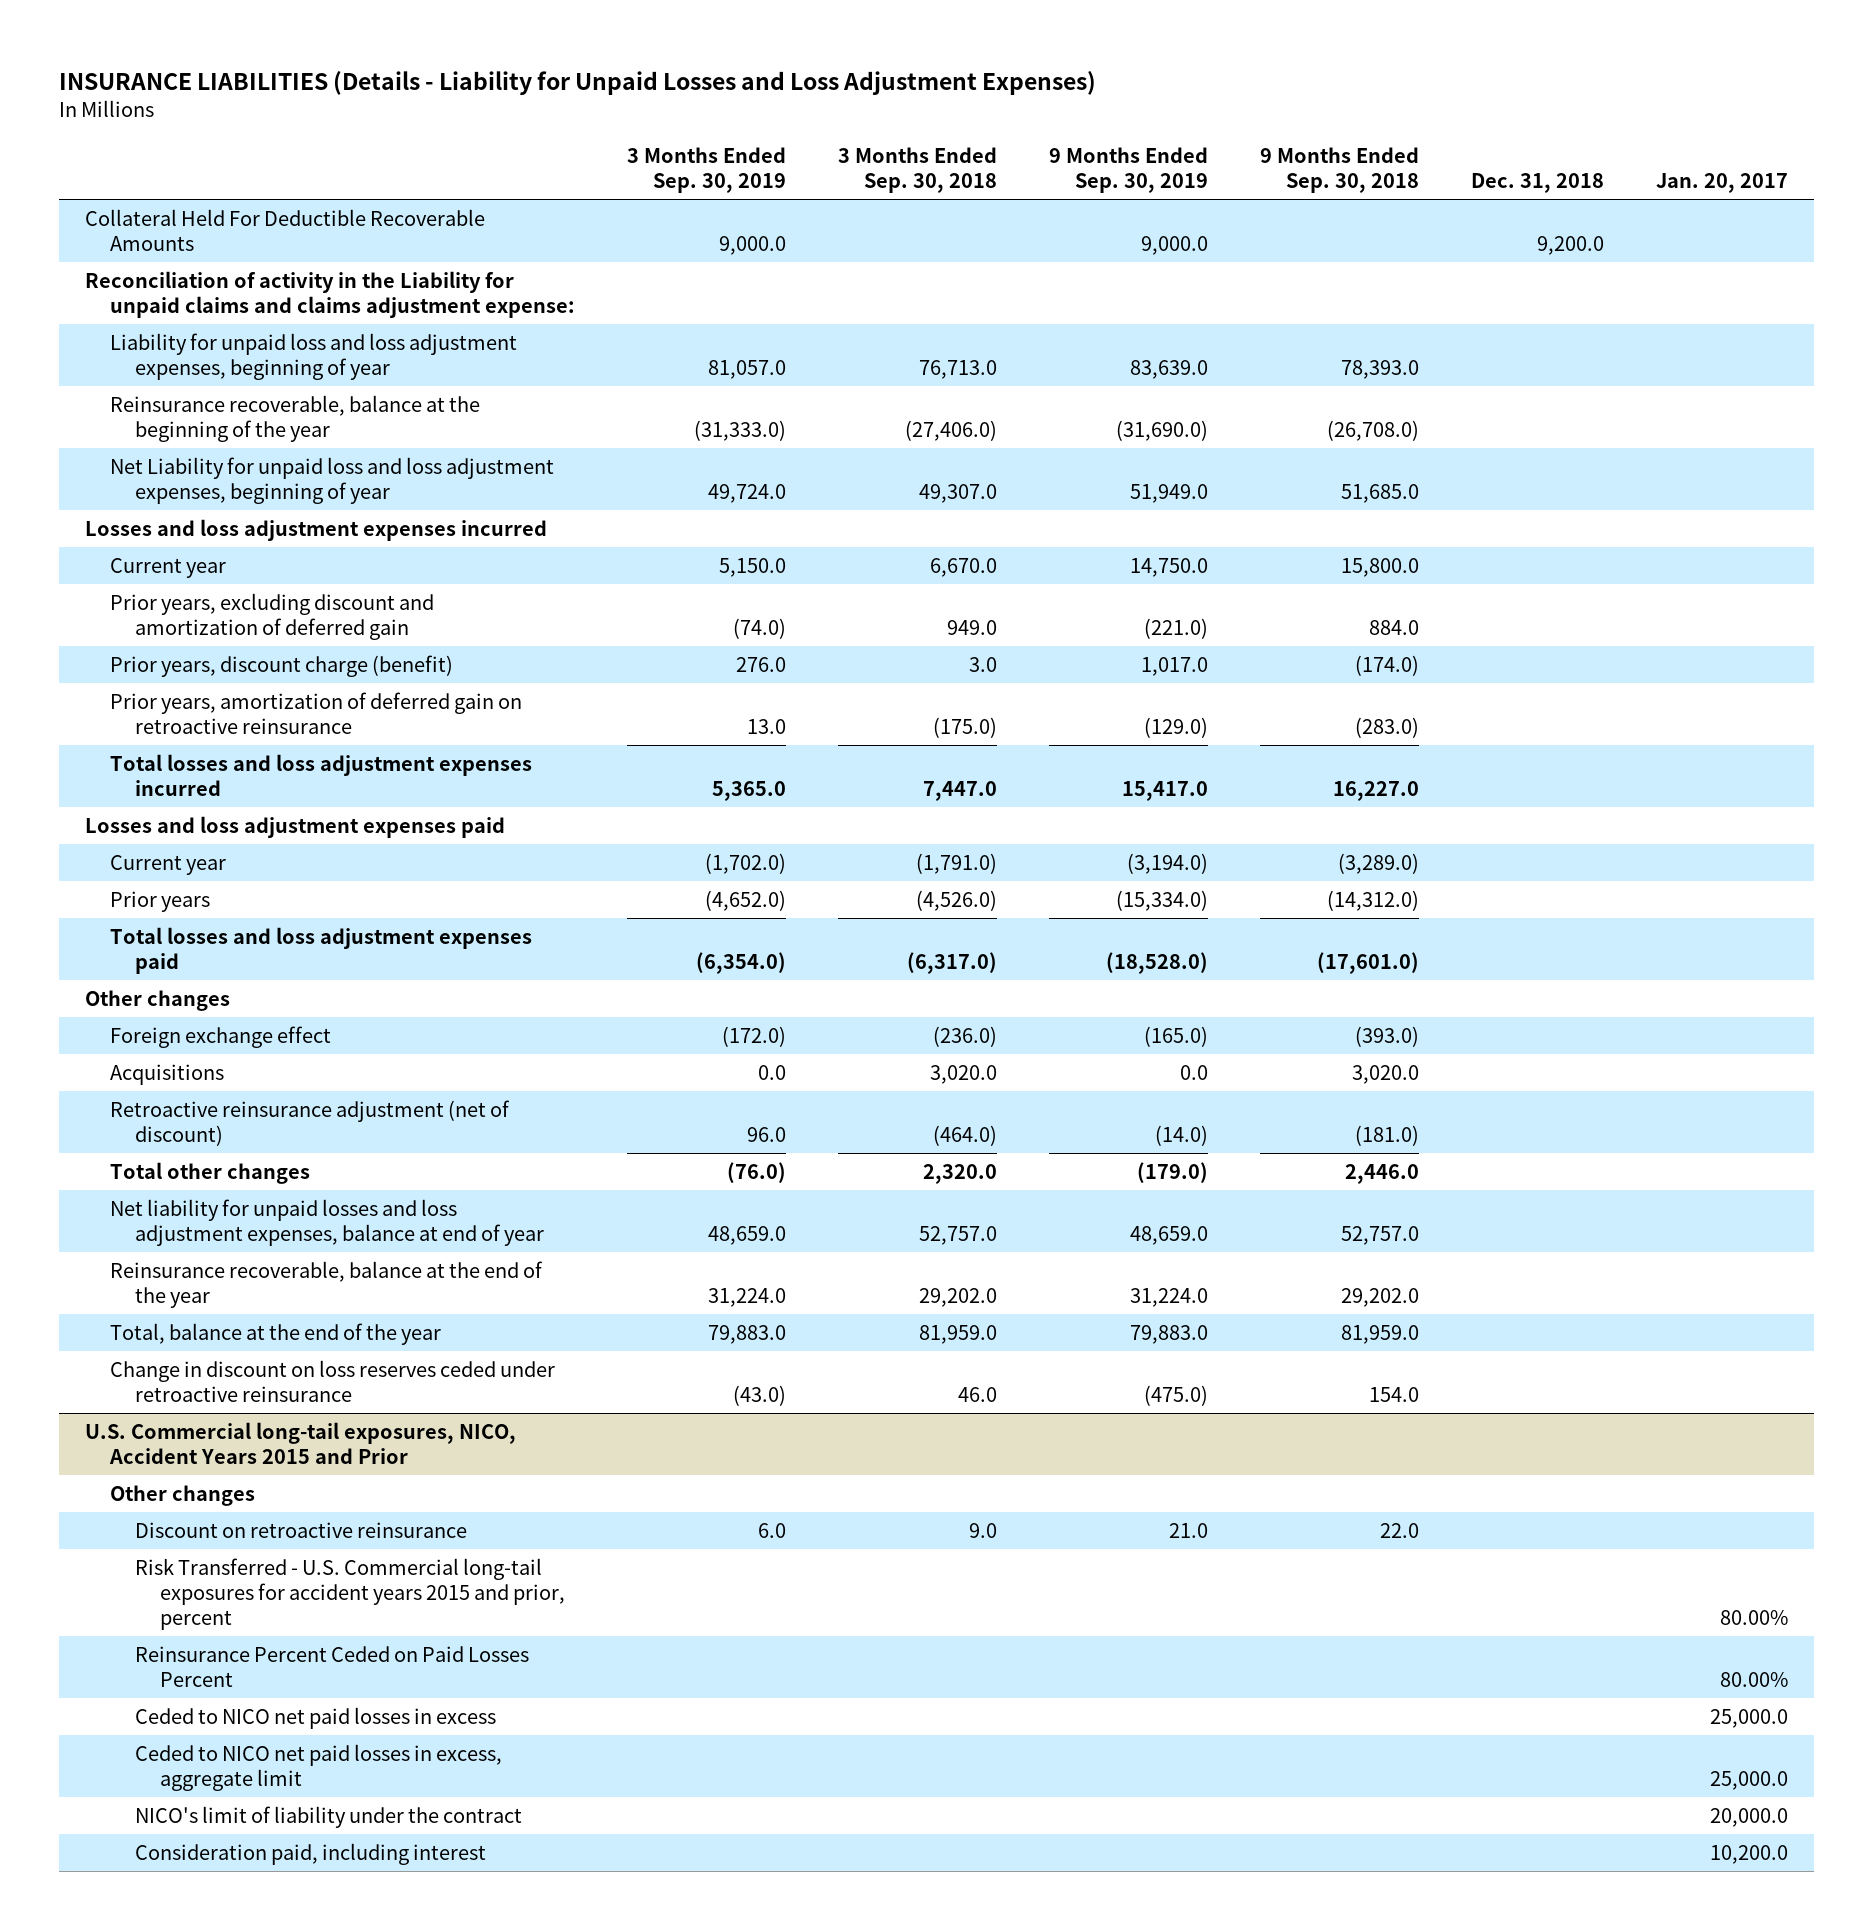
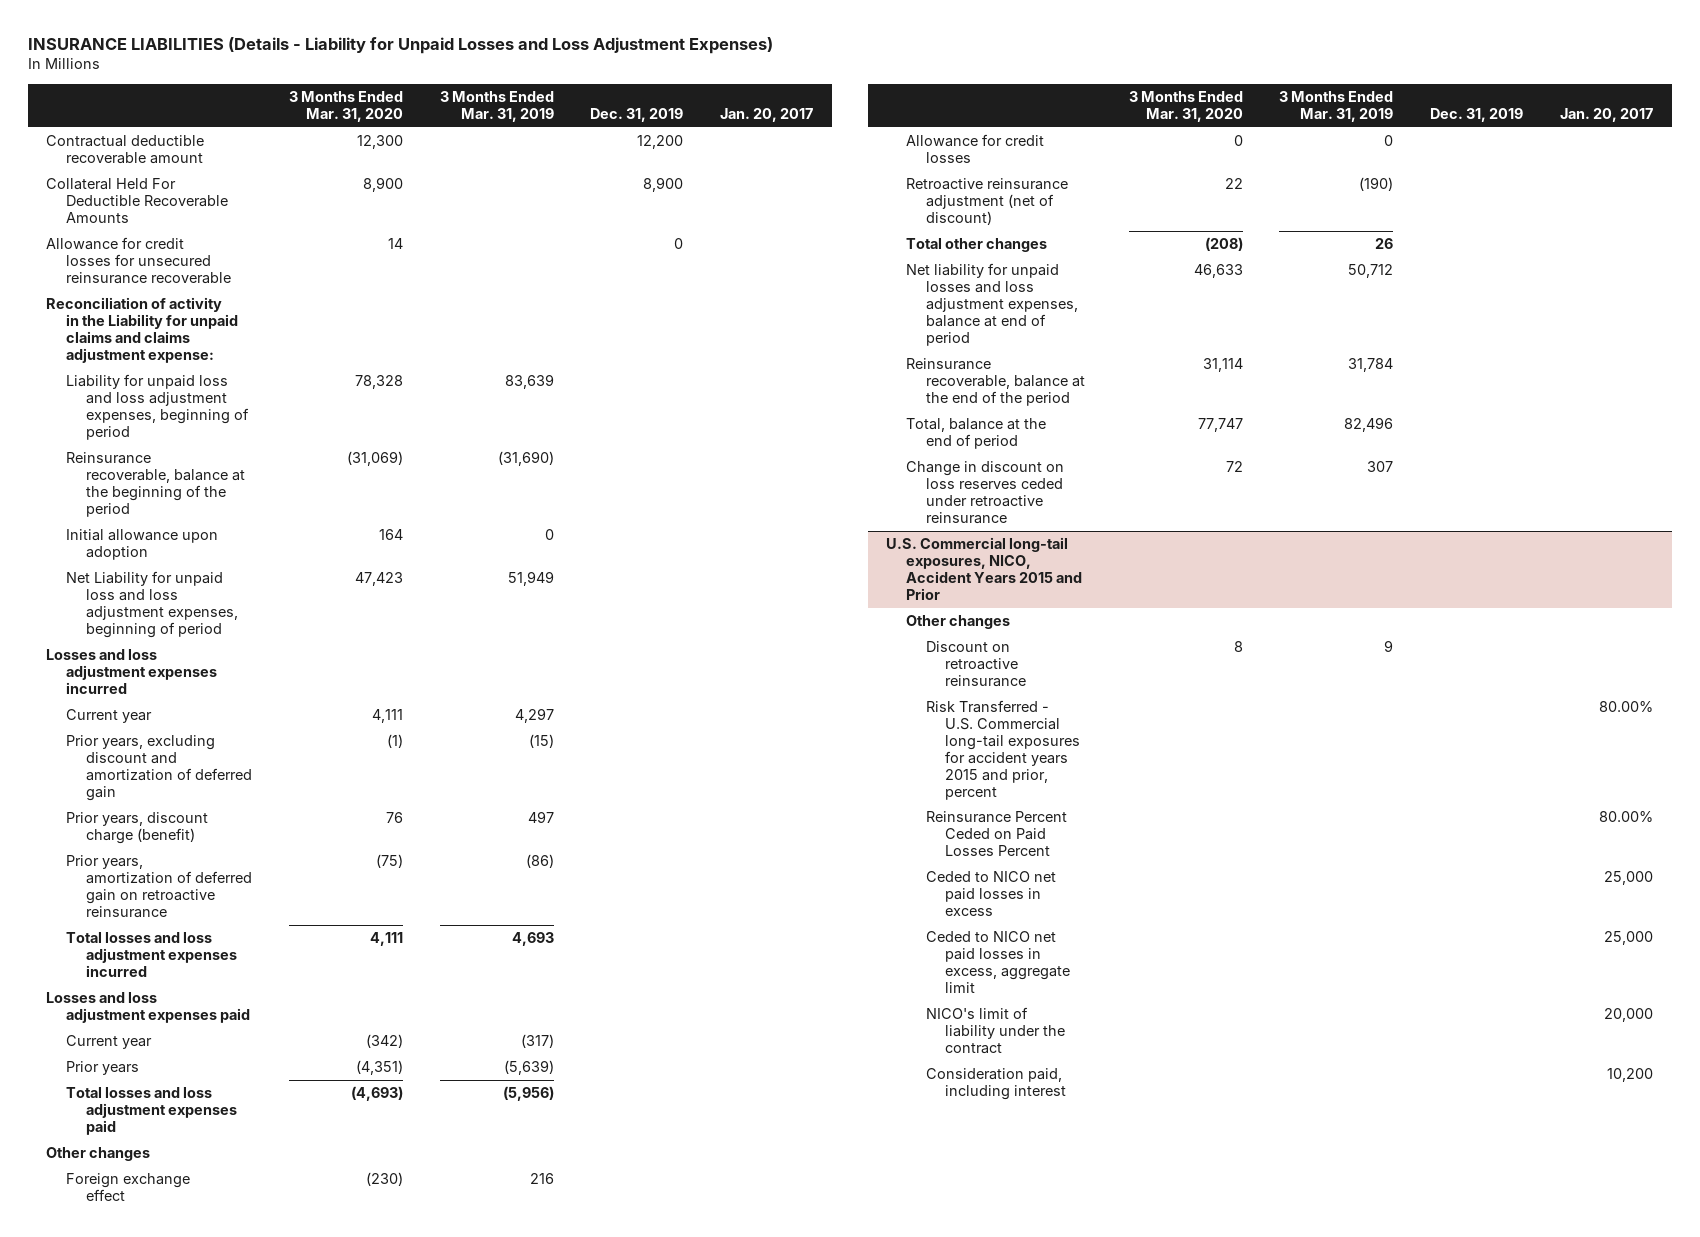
[626,147,786,194] 3 Months Ended Sep. 30, 2019 -> none
[837,147,997,194] 3 Months Ended Sep. 30, 2018 -> none
[1048,147,1208,194] 9 Months Ended Sep. 30, 2019 -> none
[1259,147,1419,194] 9 Months Ended Sep. 30, 2018 -> none
[1470,173,1604,194] Dec. 31, 2018 -> none
none -> [288,91,403,122] 3 Months Ended Mar. 31, 2020
none -> [439,91,554,122] 3 Months Ended Mar. 31, 2019
none -> [590,107,684,122] Dec. 31, 2019
none -> [46,135,205,165] Contractual deductible recoverable amount
none -> [46,237,232,285] Allowance for credit losses for unsecured reinsurance recoverable
[109,332,517,380] Liability for unpaid loss and loss adjustment expenses, beginning of year -> [66,374,249,440] Liability for unpaid loss and loss adjustment expenses, beginning of period
[109,394,480,442] Reinsurance recoverable, balance at the beginning of the year -> [66,452,245,517] Reinsurance recoverable, balance at the beginning of the period
none -> [66,529,219,561] Initial allowance upon adoption
[109,456,554,504] Net Liability for unpaid loss and loss adjustment expenses, beginning of year -> [66,571,238,638] Net Liability for unpaid loss and loss adjustment expenses, beginning of period
[109,1063,224,1085] Acquisitions -> none
none -> [905,134,1044,164] Allowance for credit losses
[109,1198,545,1246] Net liability for unpaid losses and loss adjustment expenses, balance at end of year -> [905,263,1078,346] Net liability for unpaid losses and loss adjustment expenses, balance at end of period
[109,1260,543,1308] Reinsurance recoverable, balance at the end of the year -> [905,358,1085,407] Reinsurance recoverable, balance at the end of the period
[109,1322,441,1345] Total, balance at the end of the year -> [905,418,1046,450] Total, balance at the end of period
[1709,1708,1788,1728] 25,000.0 -> [1604,871,1654,886] 25,000
[1709,1770,1788,1790] 25,000.0 -> [1604,931,1654,946] 25,000
[1709,1807,1788,1827] 20,000.0 -> [1604,1008,1654,1023] 20,000
[1709,1844,1788,1864] 10,200.0 -> [1607,1068,1654,1083] 10,200

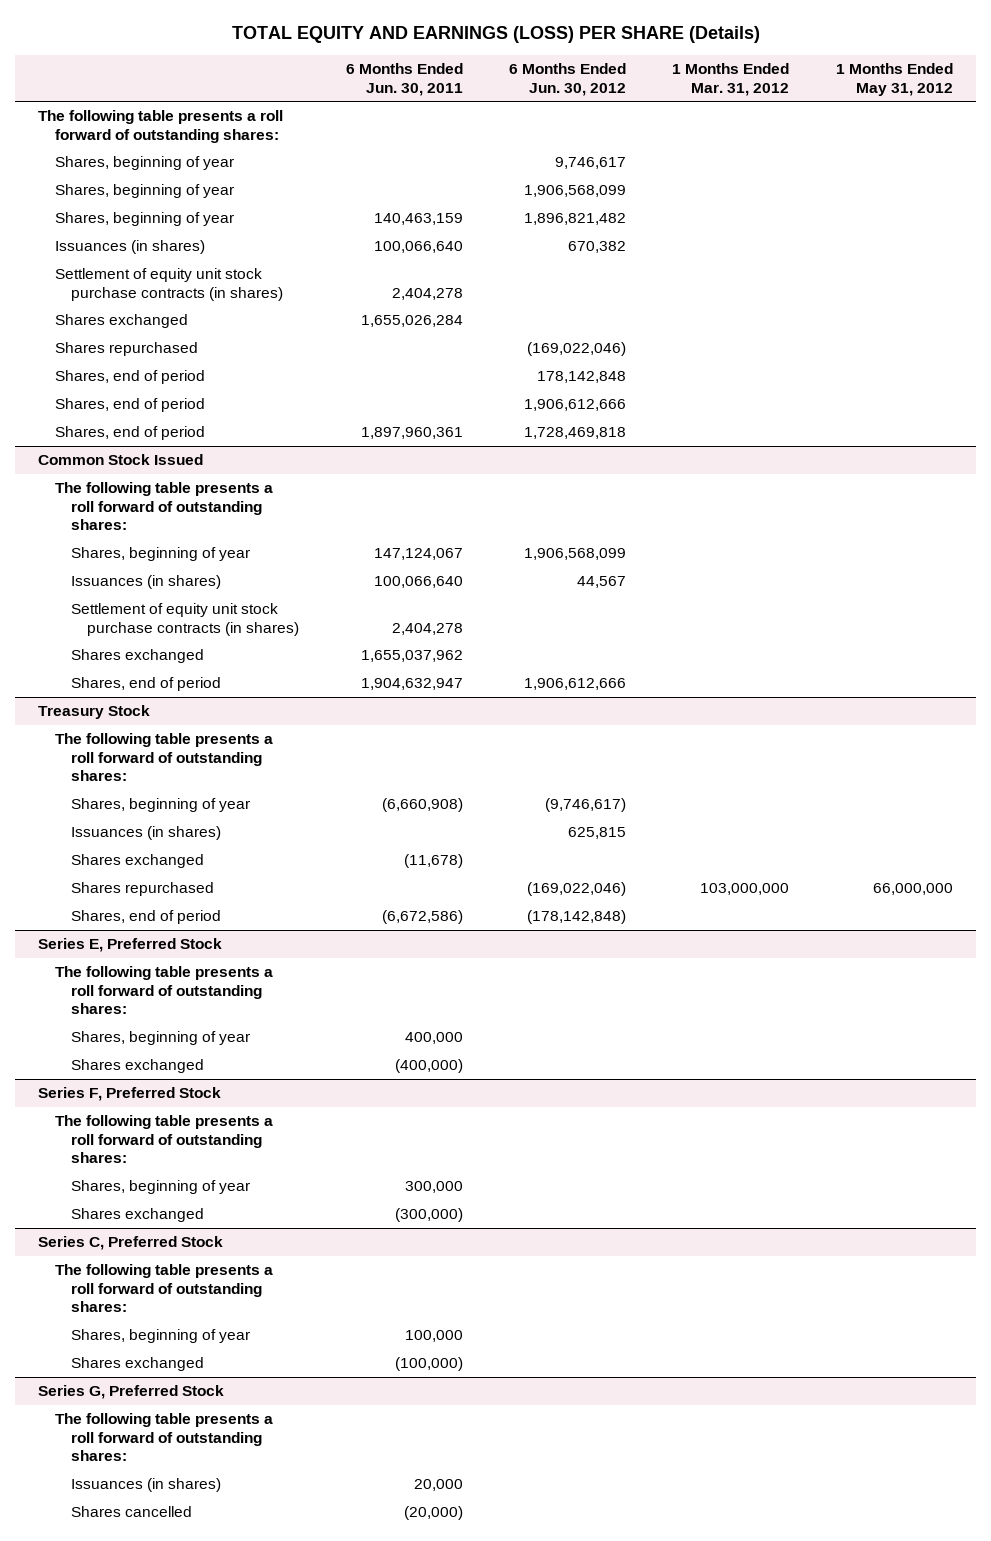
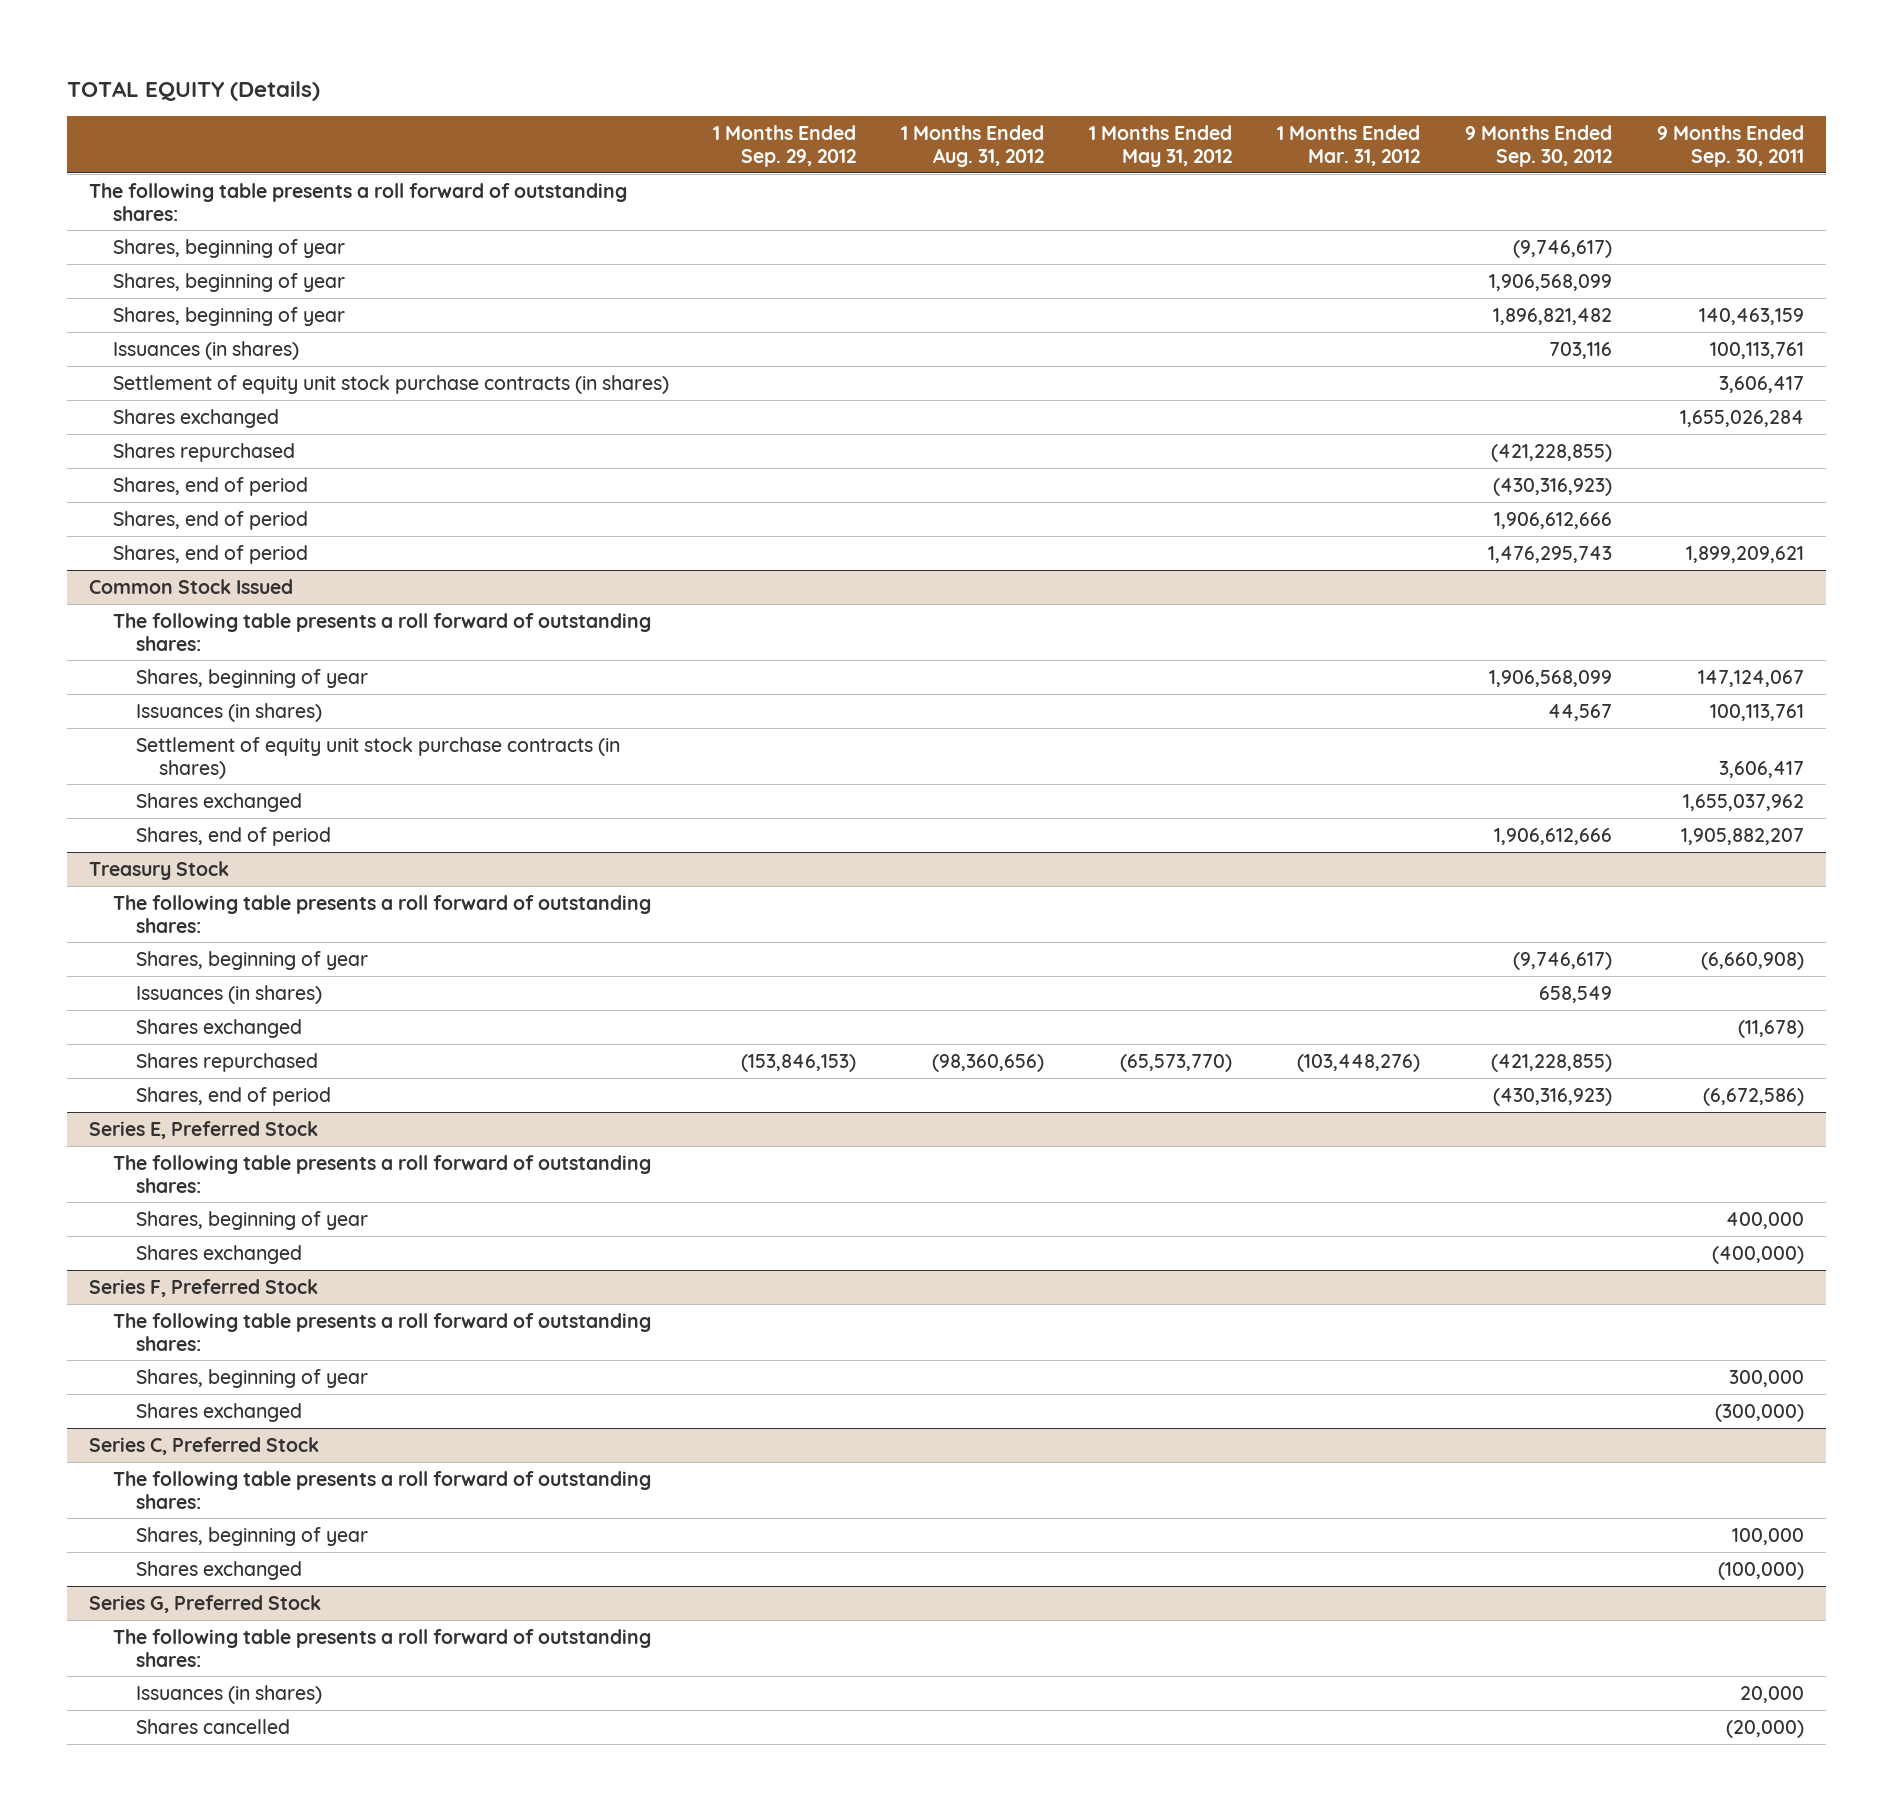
[231,26,760,44] TOTAL EQUITY AND EARNINGS (LOSS) PER SHARE (Details) -> [66,80,320,101] TOTAL EQUITY (Details)
[345,63,463,96] 6 Months Ended Jun. 30, 2011 -> none
[509,63,627,96] 6 Months Ended Jun. 30, 2012 -> none
none -> [713,125,857,167] 1 Months Ended Sep. 29, 2012
none -> [901,125,1045,167] 1 Months Ended Aug. 31, 2012
none -> [1465,125,1613,167] 9 Months Ended Sep. 30, 2012
none -> [1656,125,1804,167] 9 Months Ended Sep. 30, 2011
[700,883,790,896] 103,000,000 -> [1297,1053,1421,1072] (103,448,276)
[872,883,953,896] 66,000,000 -> [1120,1053,1233,1072] (65,573,770)

